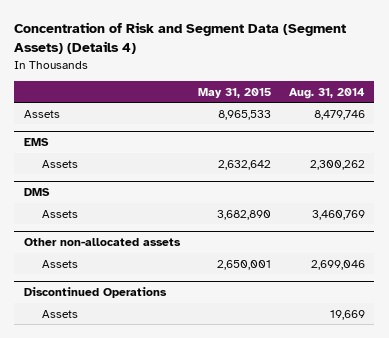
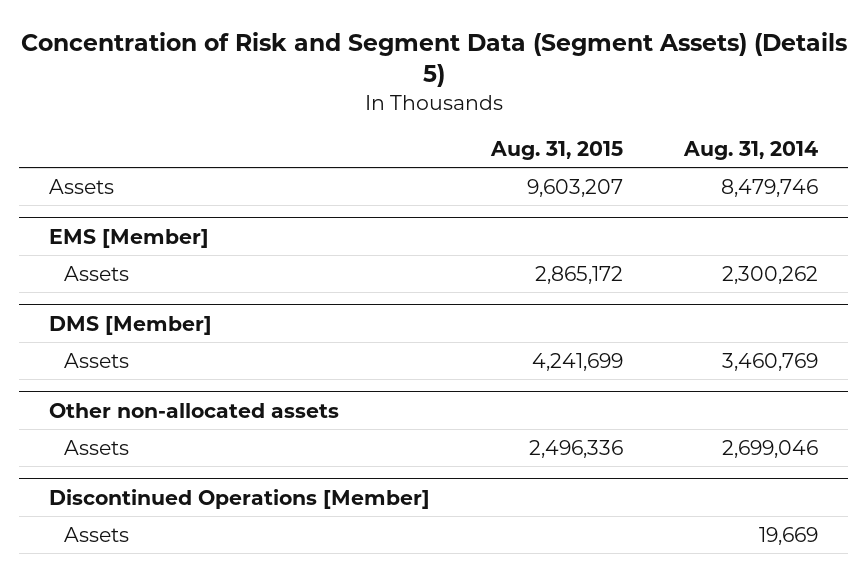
[14,22,347,55] Concentration of Risk and Segment Data (Segment Assets) (Details 4) -> [20,31,847,88] Concentration of Risk and Segment Data (Segment Assets) (Details 5)
[197,87,271,98] May 31, 2015 -> none
none -> [490,140,624,160] Aug. 31, 2015
[23,137,49,146] EMS -> [49,228,210,248] EMS [Member]
[23,187,50,196] DMS -> [49,315,213,335] DMS [Member]
[23,286,167,298] Discontinued Operations -> [49,488,431,509] Discontinued Operations [Member]

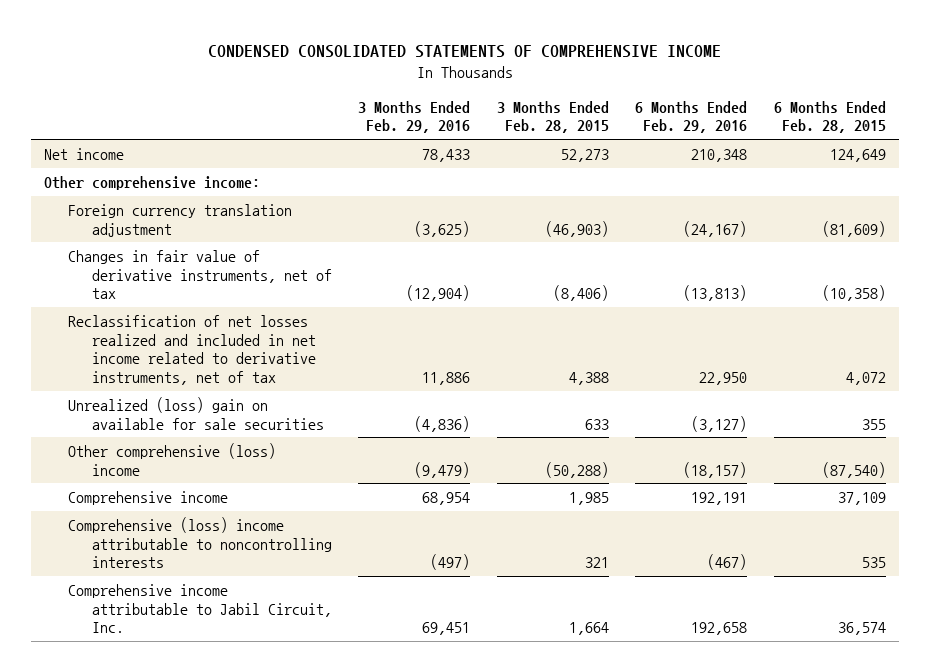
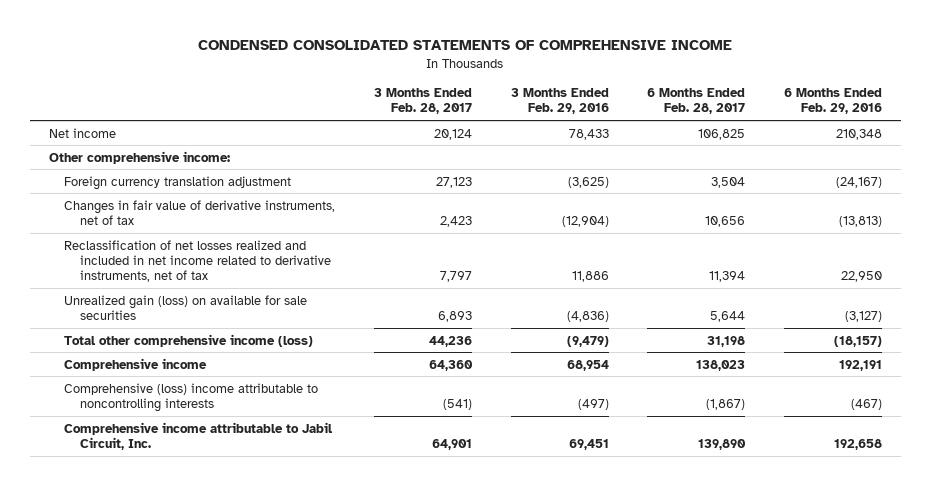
[496,100,609,134] 3 Months Ended Feb. 28, 2015 -> none
[773,100,886,134] 6 Months Ended Feb. 28, 2015 -> none
none -> [374,88,473,115] 3 Months Ended Feb. 28, 2017
none -> [647,88,746,115] 6 Months Ended Feb. 28, 2017
[67,396,324,430] Unrealized (loss) gain on available for sale securities -> [64,294,308,320] Unrealized gain (loss) on available for sale securities
[67,442,276,476] Other comprehensive (loss) income -> [64,333,314,347] Total other comprehensive income (loss)

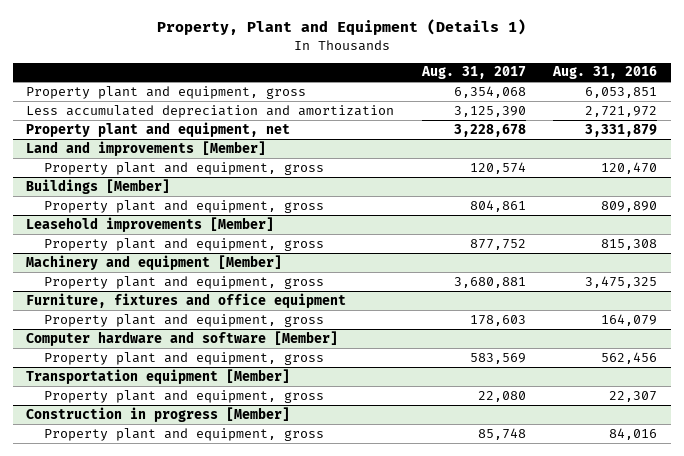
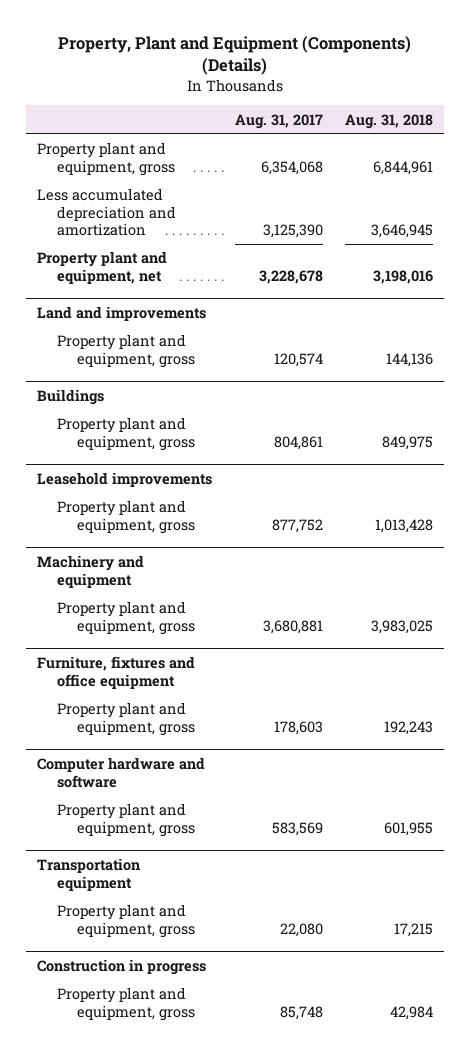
[156,19,526,36] Property, Plant and Equipment (Details 1) -> [58,35,412,76] Property, Plant and Equipment (Components) (Details)
[552,66,658,80] Aug. 31, 2016 -> none
none -> [345,113,434,129] Aug. 31, 2018
[26,140,267,156] Land and improvements [Member] -> [37,306,207,322] Land and improvements
[26,178,171,194] Buildings [Member] -> [37,389,105,406] Buildings
[26,216,275,232] Leasehold improvements [Member] -> [37,472,213,488] Leasehold improvements
[26,254,283,270] Machinery and equipment [Member] -> [37,555,145,588] Machinery and equipment
[26,330,339,346] Computer hardware and software [Member] -> [37,757,206,788] Computer hardware and software
[26,368,291,384] Transportation equipment [Member] -> [37,858,141,891] Transportation equipment
[26,406,291,422] Construction in progress [Member] -> [37,959,207,976] Construction in progress

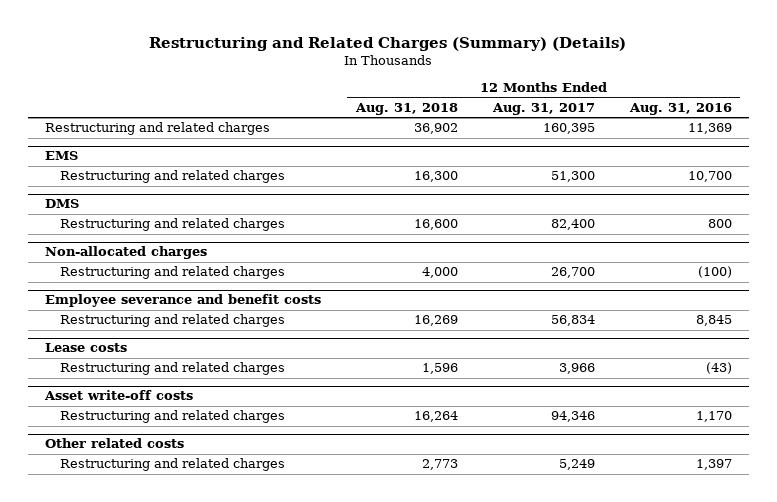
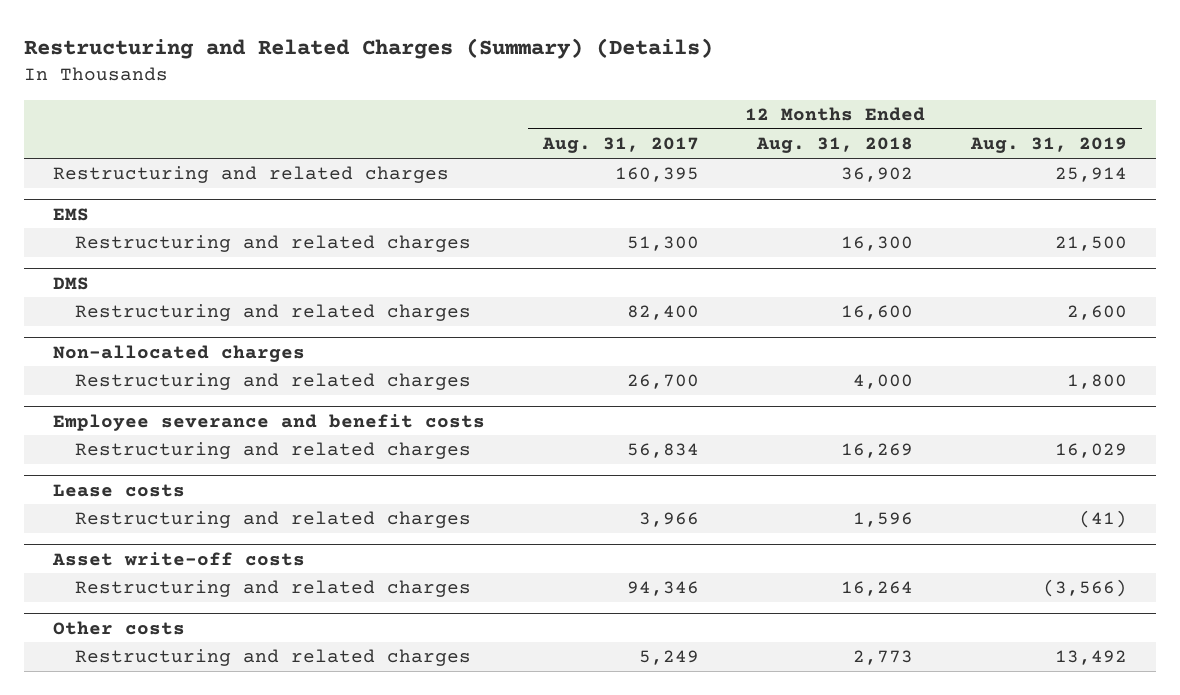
[628,102,732,115] Aug. 31, 2016 -> none
none -> [970,137,1128,154] Aug. 31, 2019
[45,438,185,449] Other related costs -> [52,620,185,635] Other costs

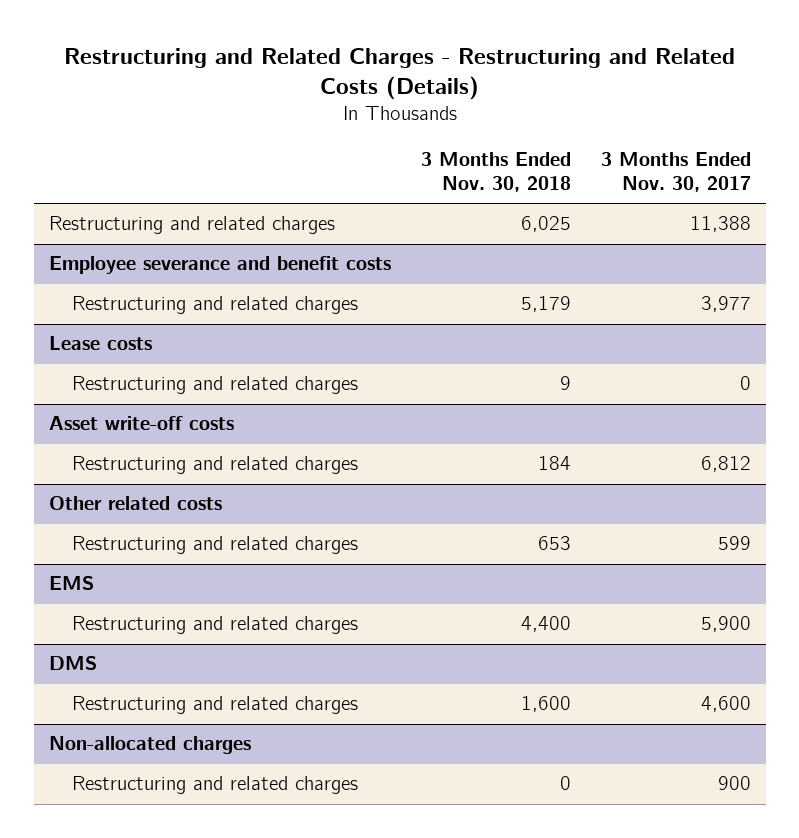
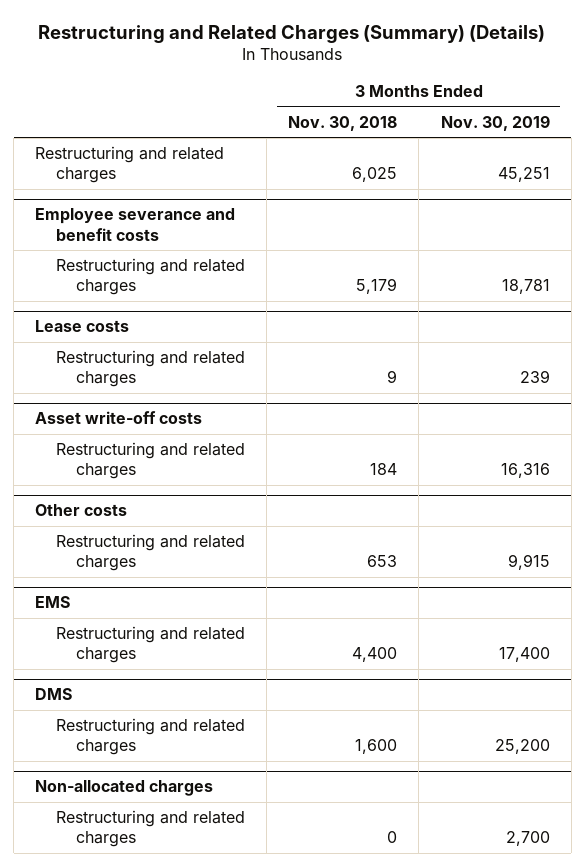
[63,47,735,100] Restructuring and Related Charges - Restructuring and Related Costs (Details) -> [38,24,546,43] Restructuring and Related Charges (Summary) (Details)
[600,151,751,193] 3 Months Ended Nov. 30, 2017 -> none
none -> [440,114,550,131] Nov. 30, 2019
[48,496,222,511] Other related costs -> [35,504,128,517] Other costs

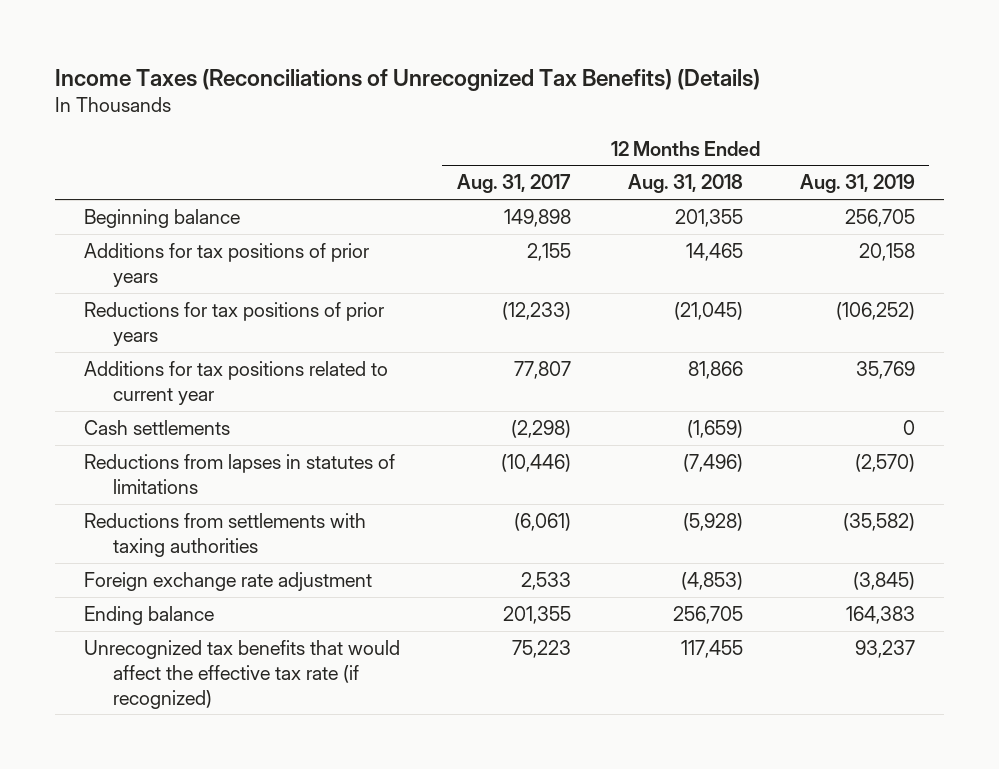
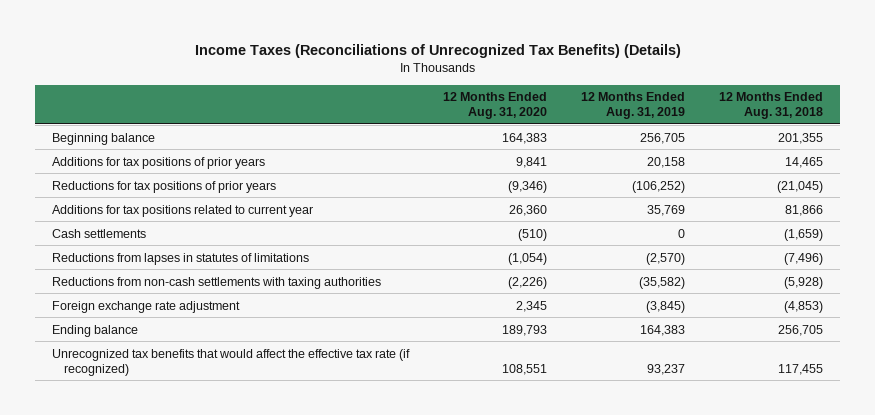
[456,174,571,194] Aug. 31, 2017 -> none
none -> [443,92,548,120] 12 Months Ended Aug. 31, 2020
[83,513,366,557] Reductions from settlements with taxing authorities -> [52,276,382,289] Reductions from non-cash settlements with taxing authorities

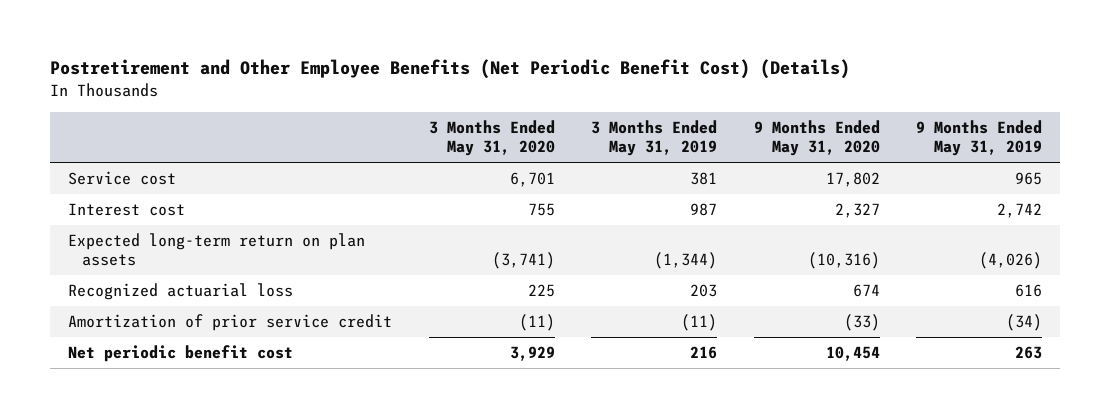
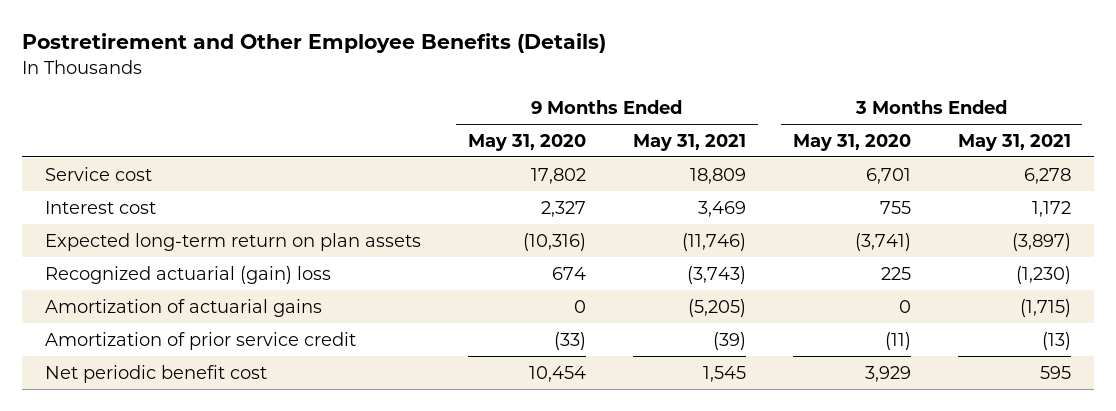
[49,59,850,80] Postretirement and Other Employee Benefits (Net Periodic Benefit Cost) (Details) -> [21,33,606,54] Postretirement and Other Employee Benefits (Details)
[591,119,718,156] 3 Months Ended May 31, 2019 -> none
[916,119,1043,156] 9 Months Ended May 31, 2019 -> none
none -> [632,133,746,151] May 31, 2021
none -> [957,133,1071,151] May 31, 2021
[68,283,294,301] Recognized actuarial loss -> [45,265,332,284] Recognized actuarial (gain) loss
none -> [45,298,323,317] Amortization of actuarial gains

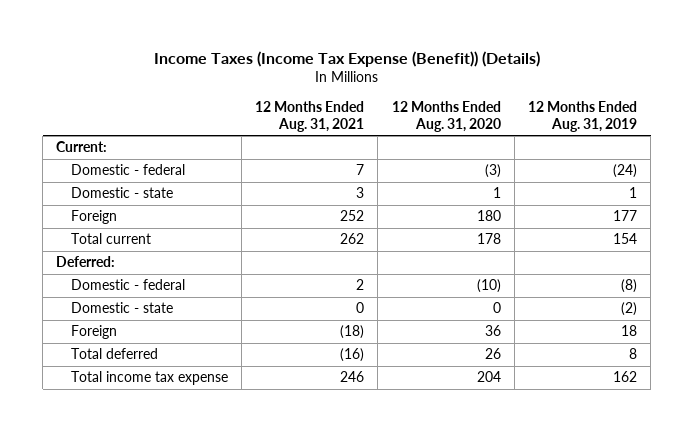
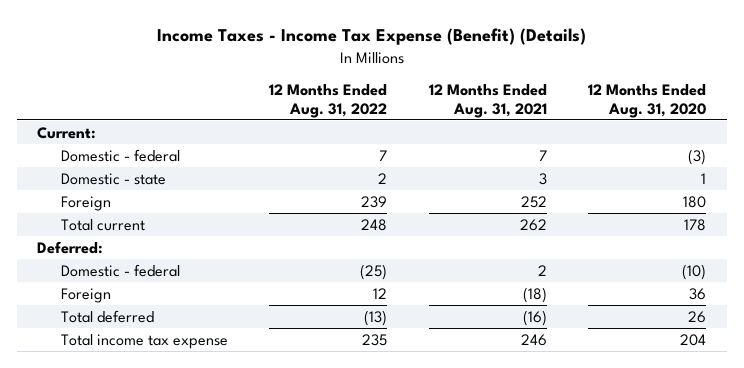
[153,50,540,67] Income Taxes (Income Tax Expense (Benefit)) (Details) -> [156,28,586,46] Income Taxes - Income Tax Expense (Benefit) (Details)
[528,101,638,132] 12 Months Ended Aug. 31, 2019 -> none
none -> [269,83,388,118] 12 Months Ended Aug. 31, 2022
[70,302,173,314] Domestic - state -> none

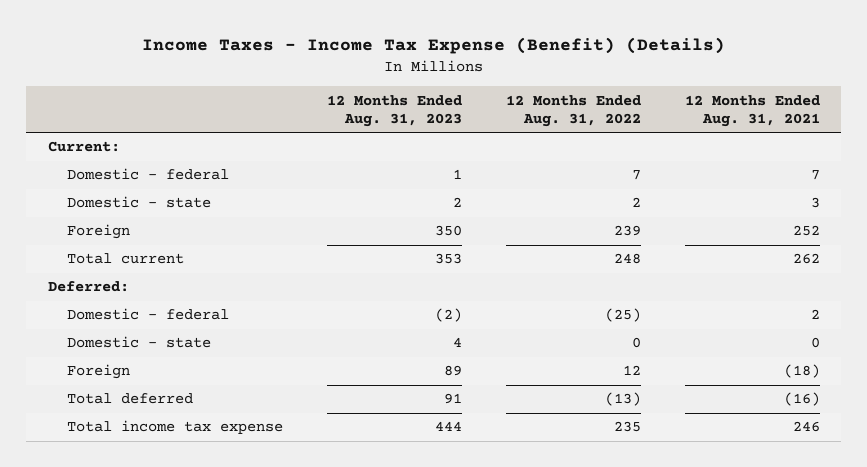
[588,83,707,118] 12 Months Ended Aug. 31, 2020 -> none
none -> [327,94,463,128] 12 Months Ended Aug. 31, 2023
none -> [67,336,212,349] Domestic - state

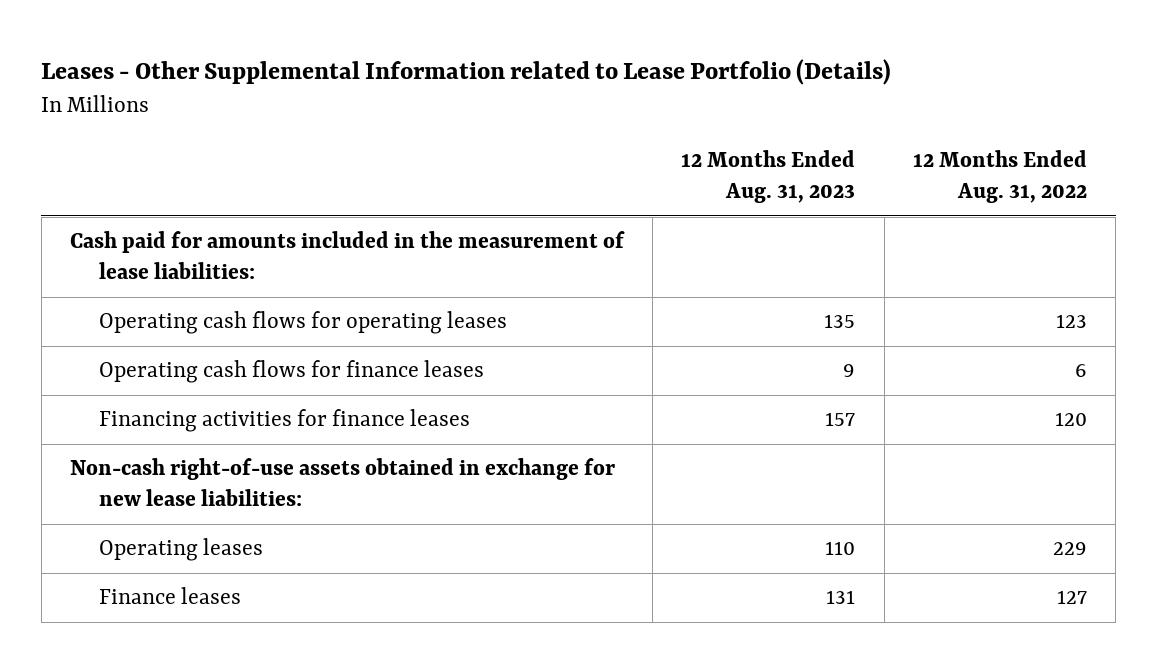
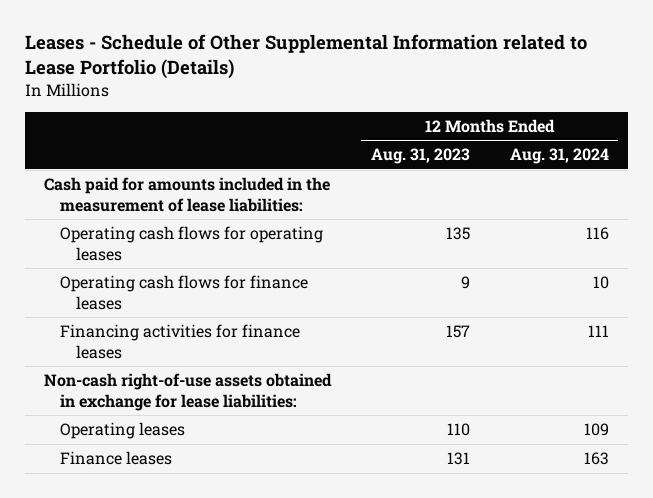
[41,58,892,85] Leases - Other Supplemental Information related to Lease Portfolio (Details) -> [24,34,587,80] Leases - Schedule of Other Supplemental Information related to Lease Portfolio (Details)
[912,150,1087,204] 12 Months Ended Aug. 31, 2022 -> none
none -> [509,148,609,165] Aug. 31, 2024
[69,458,615,507] Non-cash right-of-use assets obtained in exchange for new lease liabilities: -> [44,373,333,411] Non-cash right-of-use assets obtained in exchange for lease liabilities:

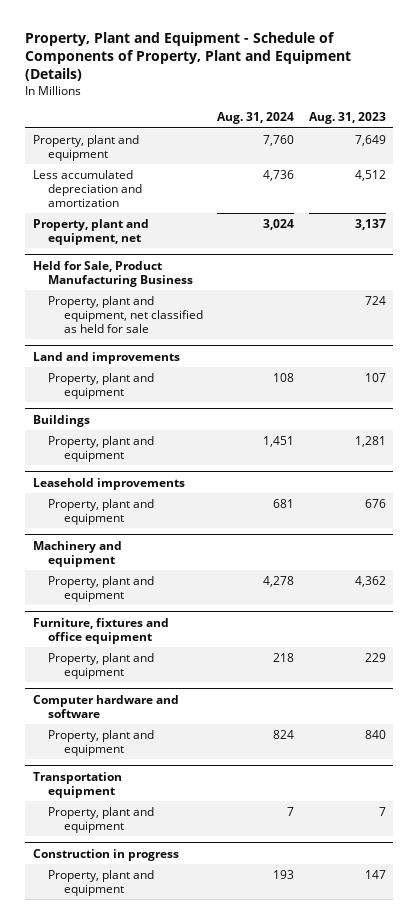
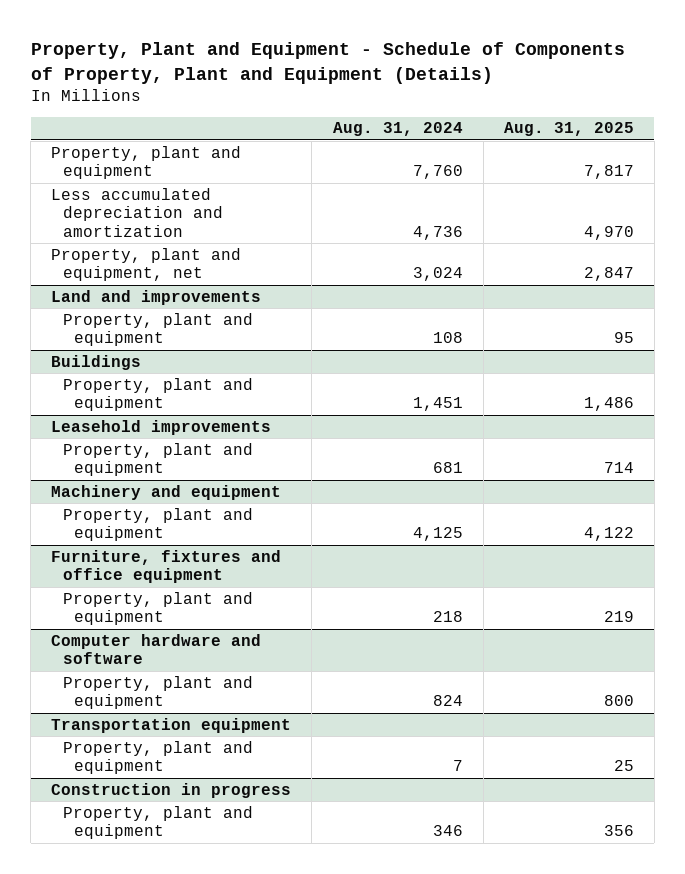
[308,112,386,125] Aug. 31, 2023 -> none
none -> [503,122,634,137] Aug. 31, 2025
[32,260,194,287] Held for Sale, Product Manufacturing Business -> none
[48,295,203,333] Property, plant and equipment, net classified as held for sale -> none
[263,575,295,587] 4,278 -> [412,527,463,542] 4,125
[273,869,295,879] 193 -> [432,825,463,837] 346

